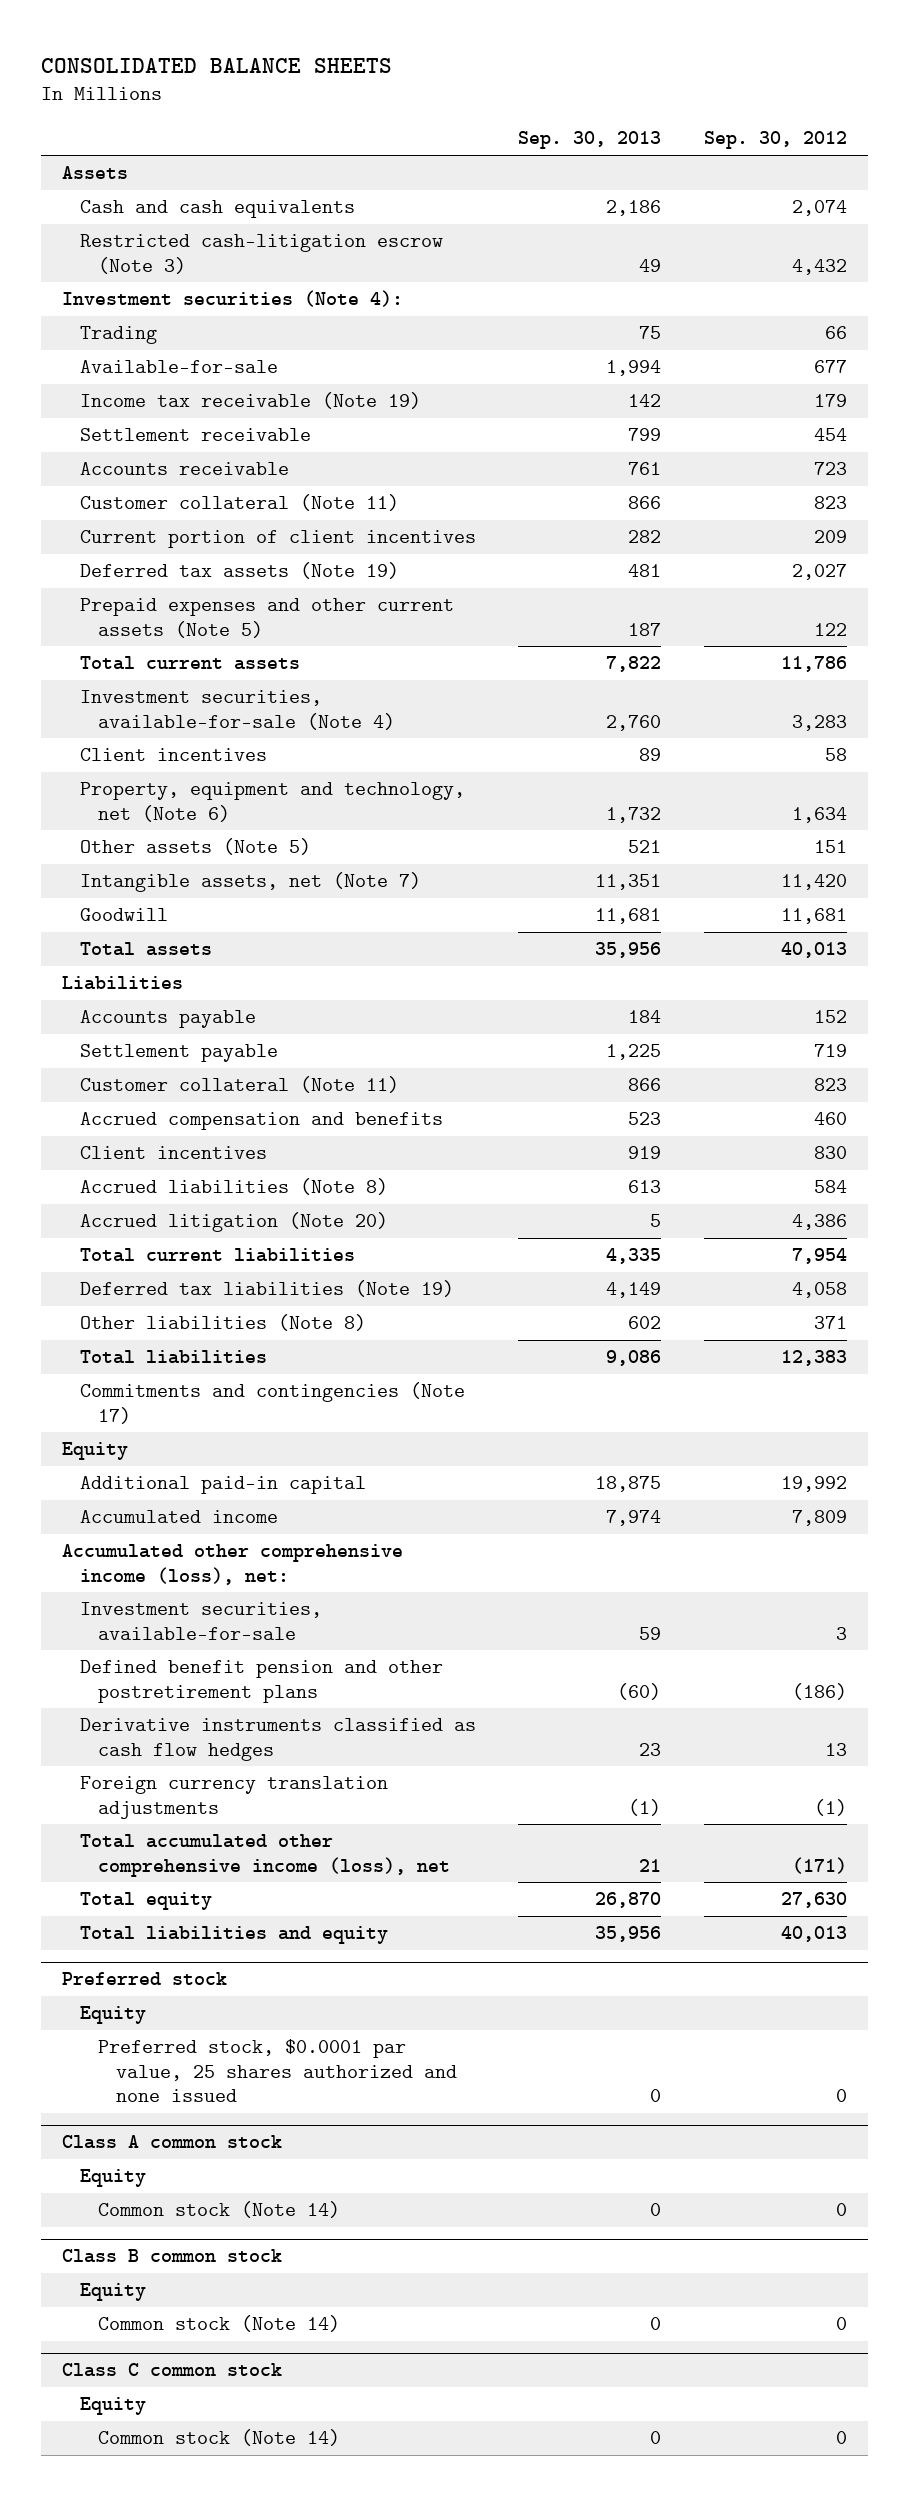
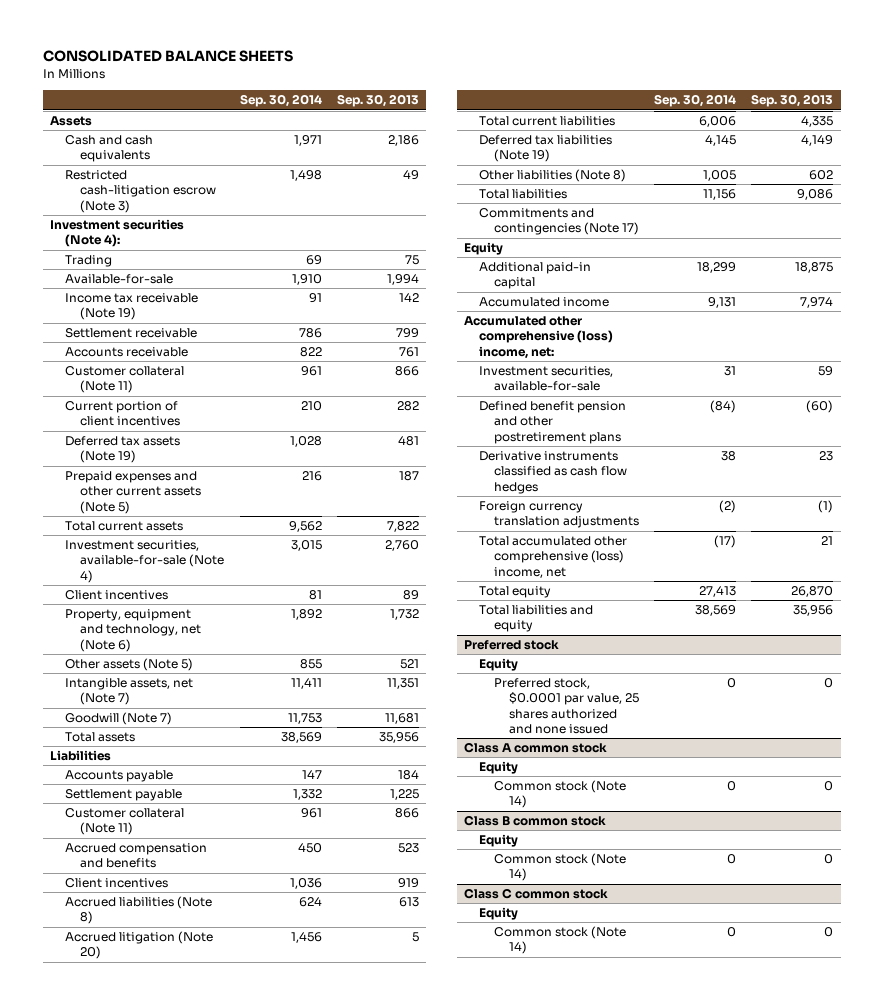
[703,131,847,150] Sep. 30, 2012 -> none
none -> [239,94,322,108] Sep. 30, 2014
[80,908,169,922] Goodwill -> [64,712,172,726] Goodwill (Note 7)
[61,1544,403,1585] Accumulated other comprehensive income (loss), net: -> [464,316,614,359] Accumulated other comprehensive (loss) income, net:
[80,1834,451,1877] Total accumulated other comprehensive income (loss), net -> [479,536,628,578] Total accumulated other comprehensive (loss) income, net

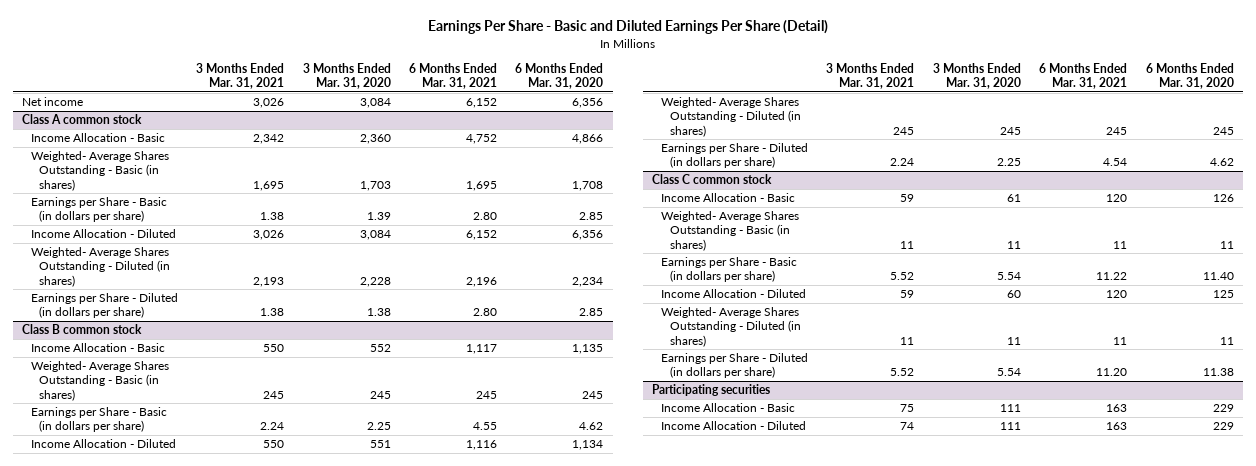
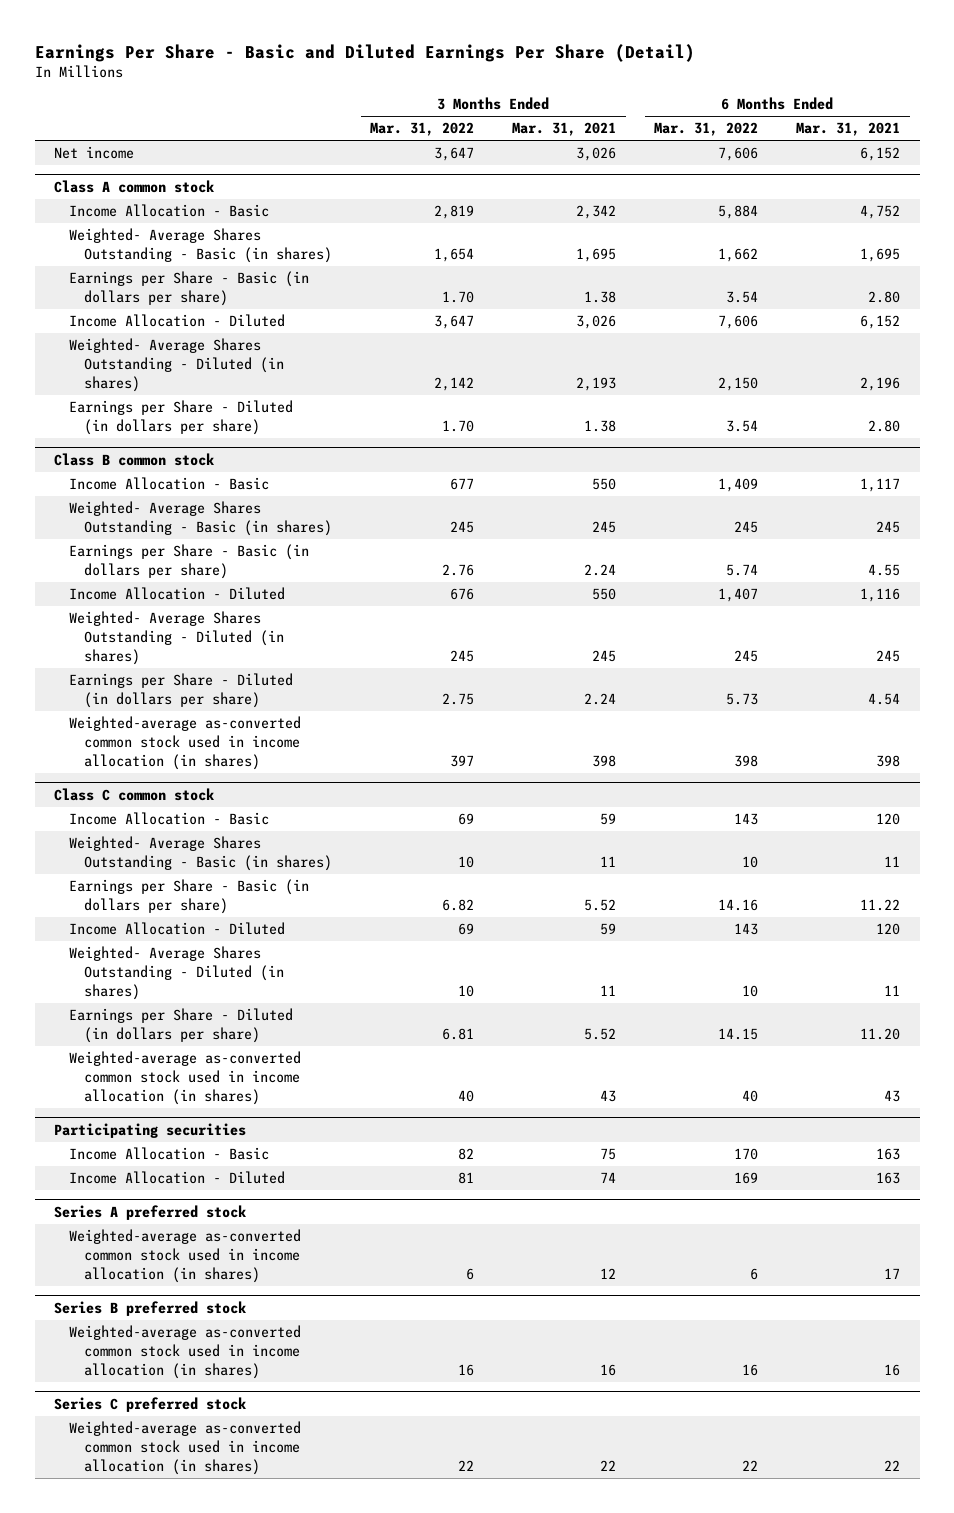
[302,63,391,90] 3 Months Ended Mar. 31, 2020 -> none
[515,63,604,90] 6 Months Ended Mar. 31, 2020 -> none
none -> [370,122,475,137] Mar. 31, 2022
none -> [654,122,759,137] Mar. 31, 2022
none -> [68,716,301,770] Weighted-average as-converted common stock used in income allocation (in shares)
none -> [68,1051,301,1105] Weighted-average as-converted common stock used in income allocation (in shares)
none -> [53,1204,246,1220] Series A preferred stock
none -> [68,1229,301,1283] Weighted-average as-converted common stock used in income allocation (in shares)
none -> [53,1300,246,1316] Series B preferred stock
none -> [68,1325,301,1379] Weighted-average as-converted common stock used in income allocation (in shares)
none -> [53,1396,246,1412] Series C preferred stock
none -> [68,1421,301,1475] Weighted-average as-converted common stock used in income allocation (in shares)

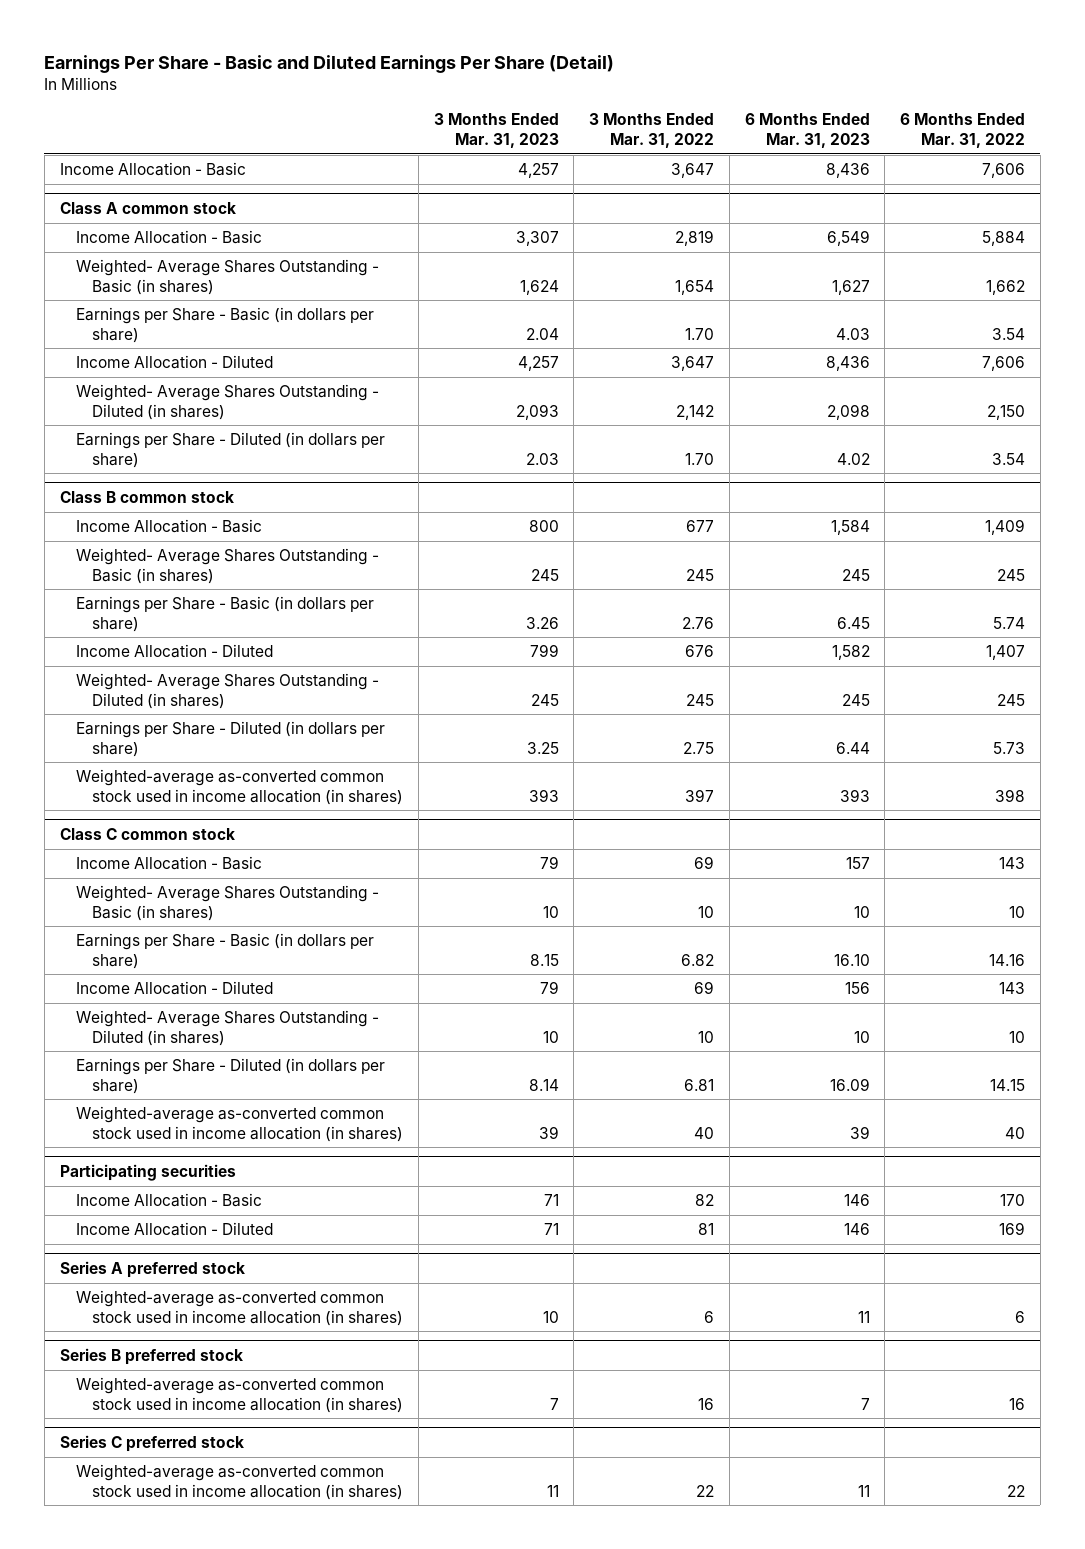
[512,122,617,137] Mar. 31, 2021 -> none
[796,122,901,137] Mar. 31, 2021 -> none
none -> [433,113,559,148] 3 Months Ended Mar. 31, 2023
none -> [744,113,870,148] 6 Months Ended Mar. 31, 2023
[53,146,134,160] Net income -> [59,162,246,177] Income Allocation - Basic

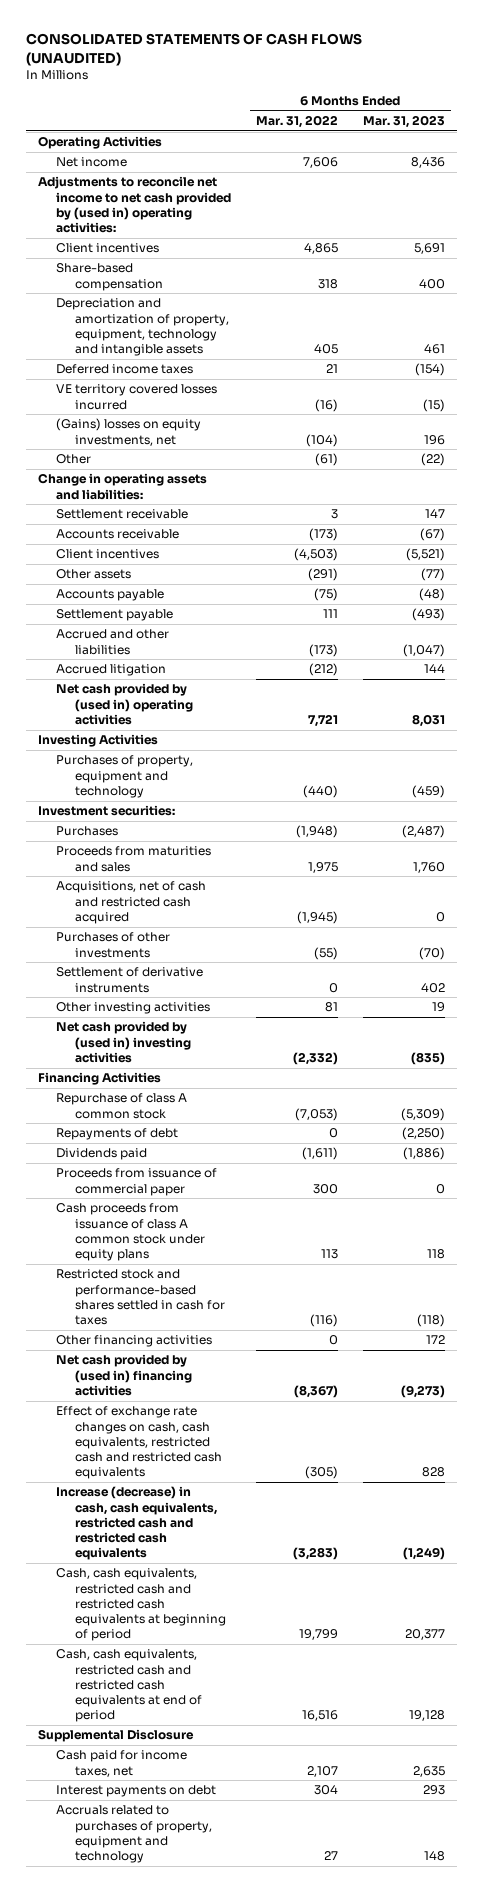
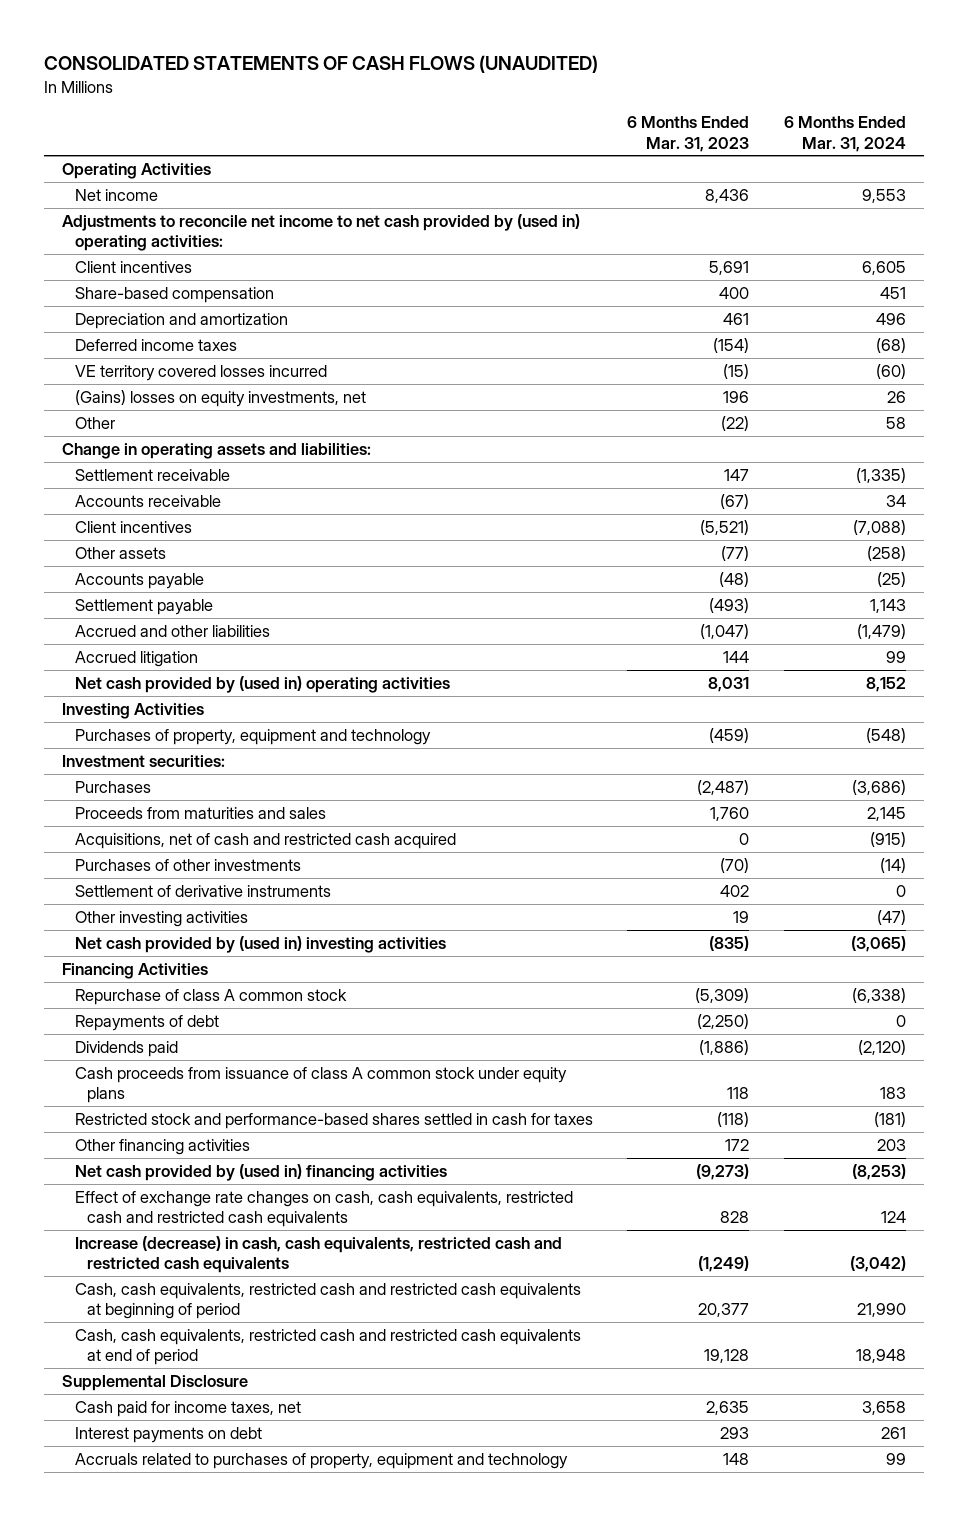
[256,114,339,128] Mar. 31, 2022 -> none
none -> [784,116,907,152] 6 Months Ended Mar. 31, 2024
[56,298,229,356] Depreciation and amortization of property, equipment, technology and intangible assets -> [74,312,288,329] Depreciation and amortization
[56,1168,218,1196] Proceeds from issuance of commercial paper -> none

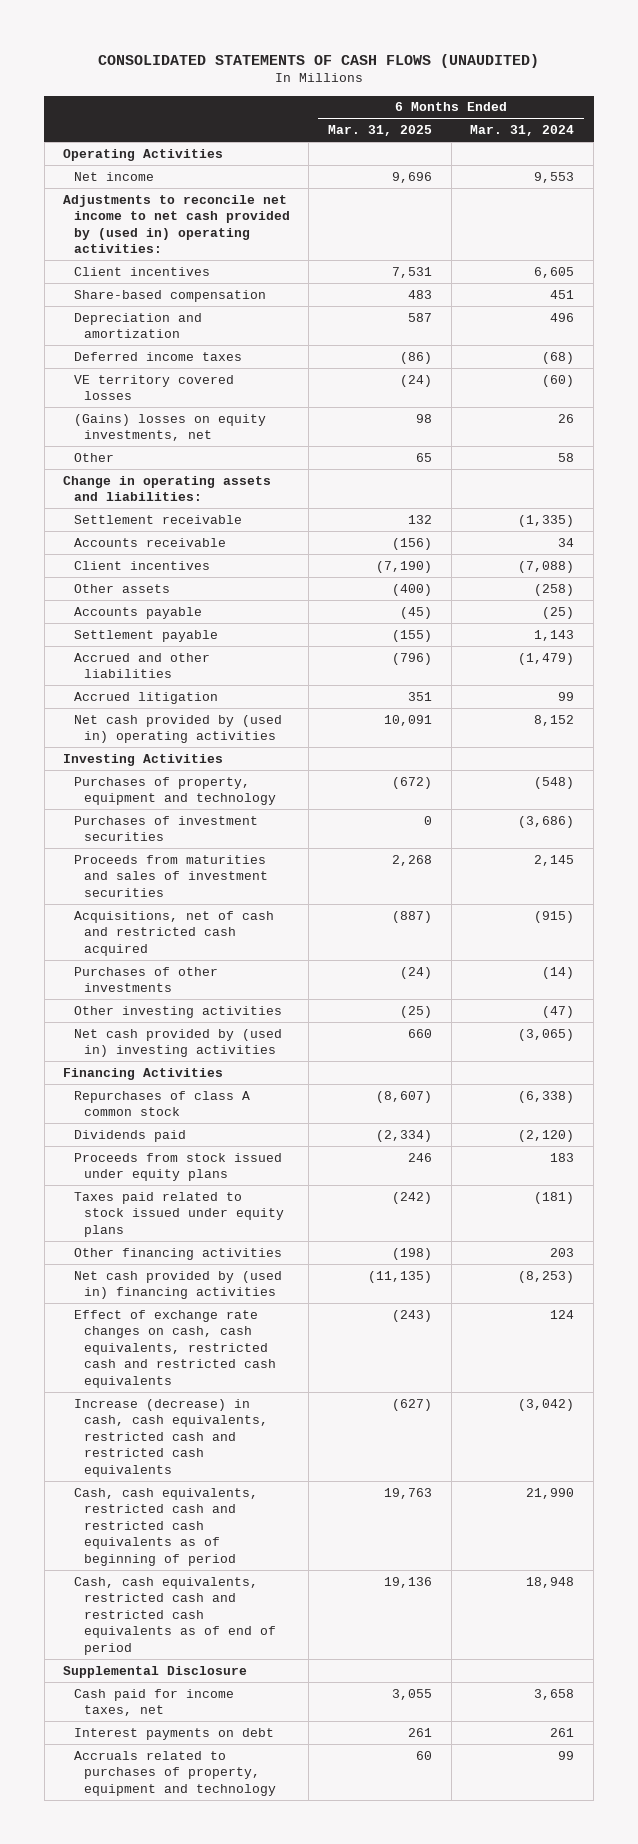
[627,116,750,152] 6 Months Ended Mar. 31, 2023 -> none
none -> [328,125,433,137] Mar. 31, 2025
[74,364,327,381] VE territory covered losses incurred -> [73,374,234,401] VE territory covered losses
[61,754,225,767] Investment securities: -> none
[74,780,151,793] Purchases -> [73,815,258,842] Purchases of investment securities
[74,806,326,819] Proceeds from maturities and sales -> [73,854,269,897] Proceeds from maturities and sales of investment securities
[74,884,331,897] Settlement of derivative instruments -> none
[74,1014,219,1031] Repayments of debt -> none
[74,988,347,1005] Repurchase of class A common stock -> [73,1090,250,1117] Repurchases of class A common stock
[74,1066,567,1104] Cash proceeds from issuance of class A common stock under equity plans -> [73,1152,282,1182] Proceeds from stock issued under equity plans
[74,1112,593,1129] Restricted stock and performance-based shares settled in cash for taxes -> [73,1191,285,1237] Taxes paid related to stock issued under equity plans
[74,1282,581,1320] Cash, cash equivalents, restricted cash and restricted cash equivalents at beginning of period -> [73,1487,258,1566] Cash, cash equivalents, restricted cash and restricted cash equivalents as of beginning of period
[74,1328,581,1366] Cash, cash equivalents, restricted cash and restricted cash equivalents at end of period -> [73,1576,277,1655] Cash, cash equivalents, restricted cash and restricted cash equivalents as of end of period

